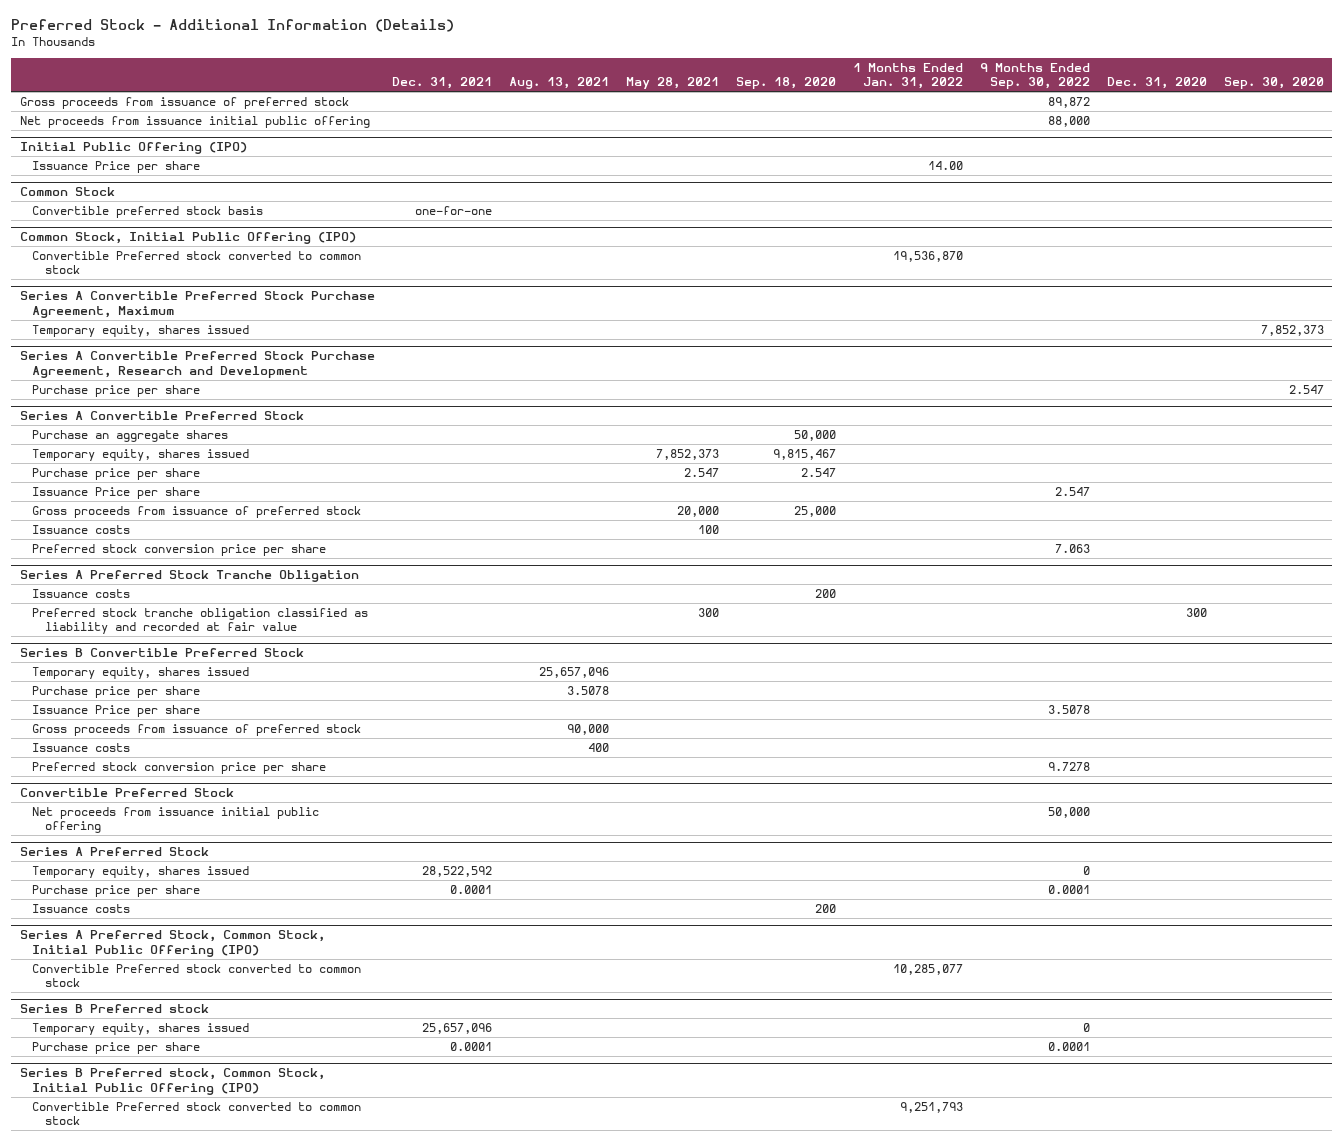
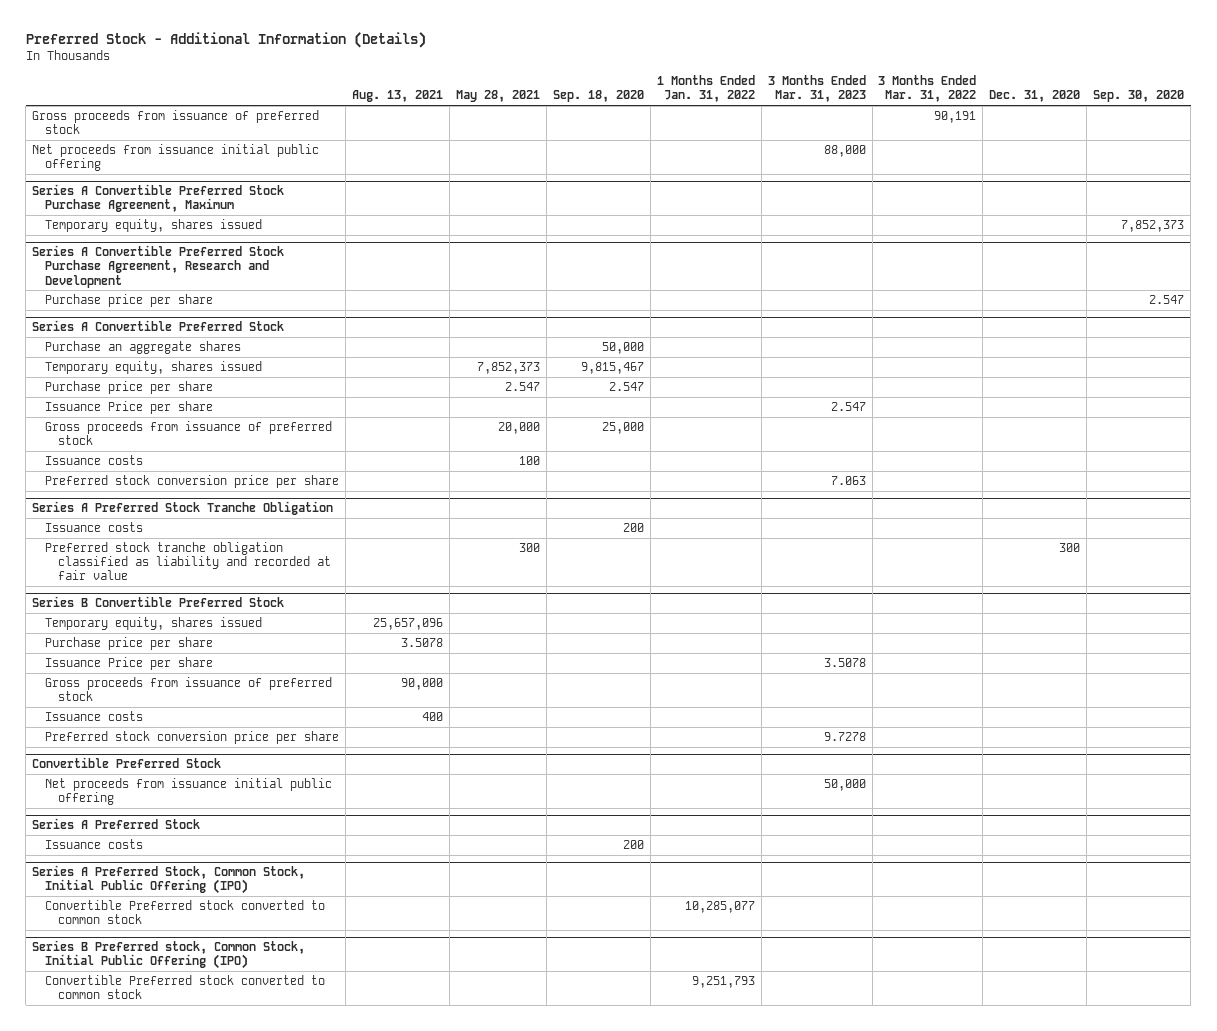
[391,77,492,90] Dec. 31, 2021 -> none
[979,62,1090,90] 9 Months Ended Sep. 30, 2022 -> none
none -> [767,74,866,103] 3 Months Ended Mar. 31, 2023
none -> [878,74,977,103] 3 Months Ended Mar. 31, 2022
[19,142,247,155] Initial Public Offering (IPO) -> none
[32,161,201,174] Issuance Price per share -> none
[19,187,115,197] Common Stock -> none
[32,206,264,219] Convertible preferred stock basis -> none
[19,232,356,245] Common Stock, Initial Public Offering (IPO) -> none
[32,251,362,275] Convertible Preferred stock converted to common stock -> none
[32,866,250,879] Temporary equity, shares issued -> none
[32,885,201,898] Purchase price per share -> none
[19,1004,209,1014] Series B Preferred stock -> none
[32,1023,250,1036] Temporary equity, shares issued -> none
[32,1042,201,1055] Purchase price per share -> none

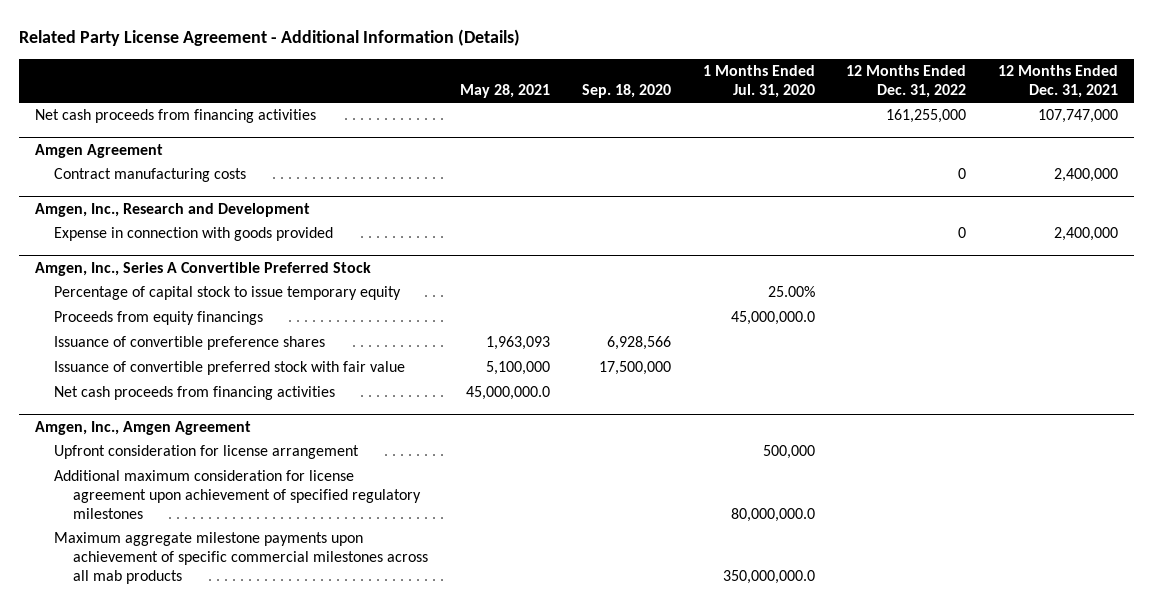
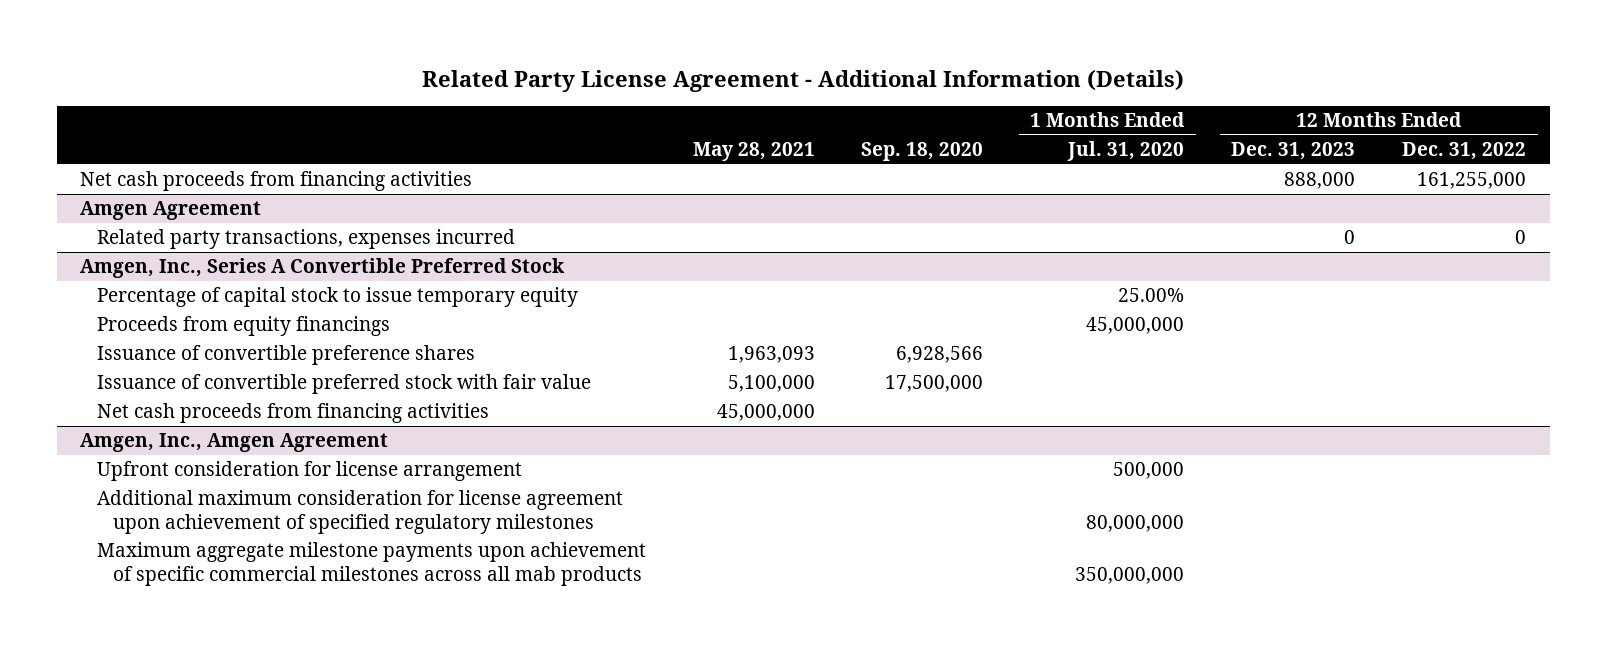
[998,64,1119,98] 12 Months Ended Dec. 31, 2021 -> none
none -> [1231,142,1356,161] Dec. 31, 2023
[54,168,247,183] Contract manufacturing costs -> none
[35,202,311,217] Amgen, Inc., Research and Development -> none
[54,227,334,242] Expense in connection with goods provided -> none
none -> [96,229,515,250] Related party transactions, expenses incurred
[730,311,815,326] 45,000,000.0 -> [1086,317,1185,335] 45,000,000
[465,386,550,401] 45,000,000.0 -> [716,404,815,422] 45,000,000
[730,508,815,523] 80,000,000.0 -> [1086,514,1185,532] 80,000,000
[722,570,815,585] 350,000,000.0 -> [1075,566,1185,584] 350,000,000

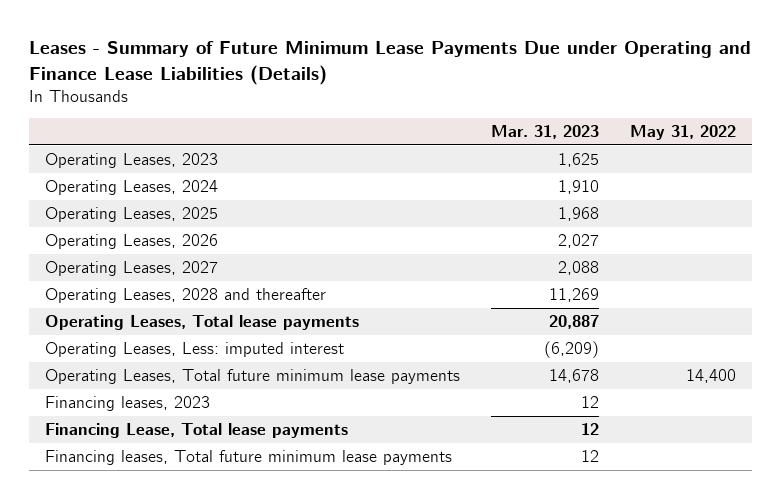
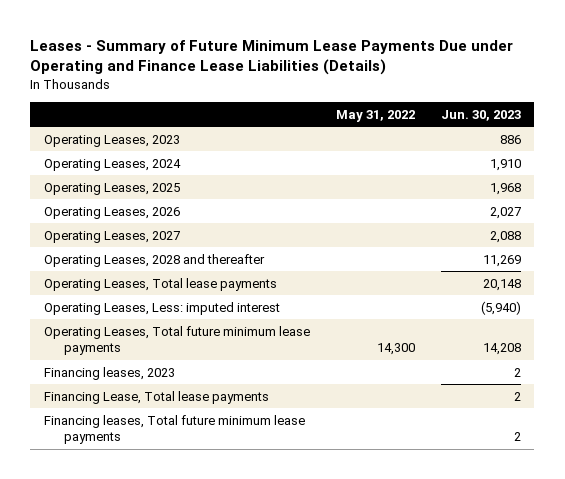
[491,125,600,140] Mar. 31, 2023 -> none
none -> [441,109,522,121] Jun. 30, 2023
[686,368,737,383] 14,400 -> [376,342,415,355] 14,300

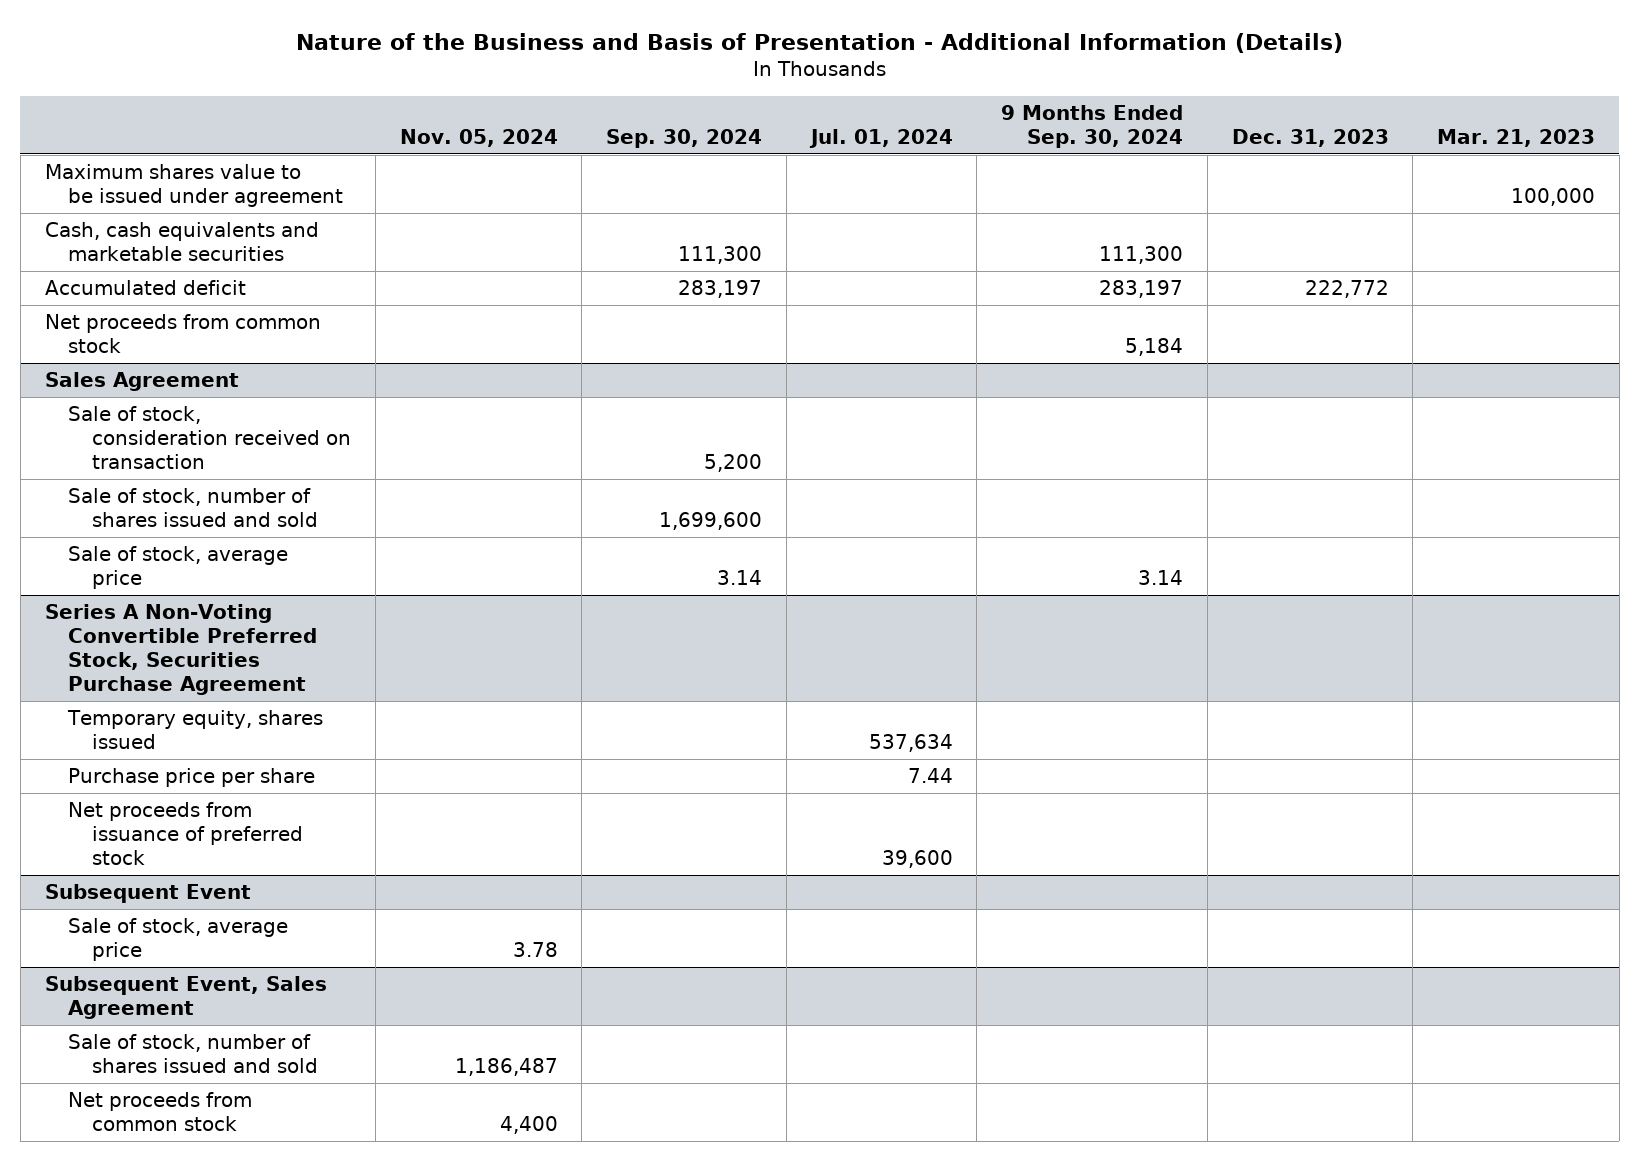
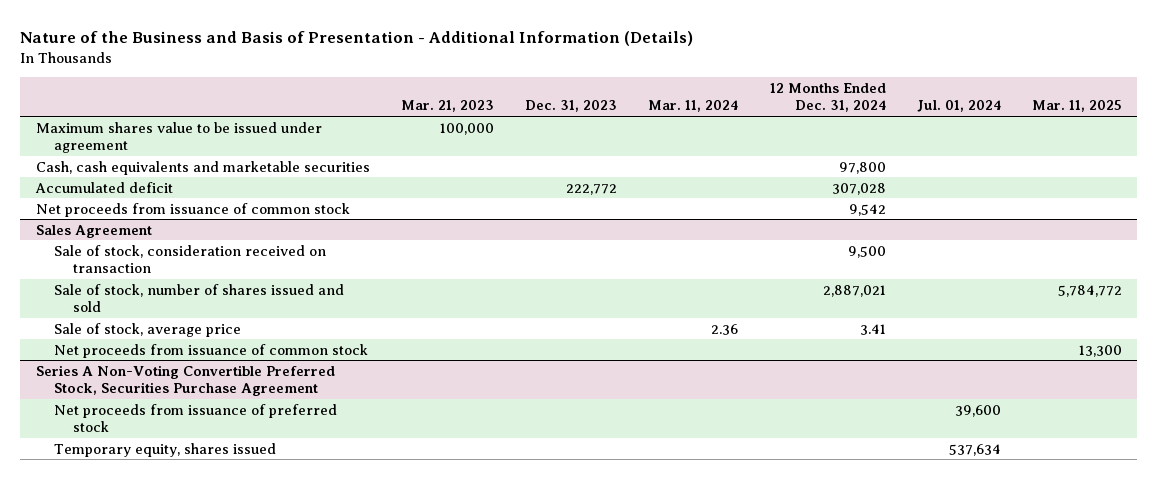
[399,128,558,147] Nov. 05, 2024 -> none
[606,128,763,148] Sep. 30, 2024 -> none
[1001,104,1184,148] 9 Months Ended Sep. 30, 2024 -> none
none -> [648,100,739,113] Mar. 11, 2024
none -> [769,82,886,113] 12 Months Ended Dec. 31, 2024
none -> [1031,100,1122,113] Mar. 11, 2025
[44,314,321,353] Net proceeds from common stock -> [36,202,351,217] Net proceeds from issuance of common stock
none -> [54,343,369,358] Net proceeds from issuance of common stock
[68,768,316,788] Purchase price per share -> none
[44,884,251,904] Subsequent Event -> none
[68,918,289,961] Sale of stock, average price -> none
[44,976,327,1019] Subsequent Event, Sales Agreement -> none
[68,1034,319,1073] Sale of stock, number of shares issued and sold -> none
[68,1092,253,1131] Net proceeds from common stock -> none
[67,710,324,749] Temporary equity, shares issued -> [54,442,277,457] Temporary equity, shares issued

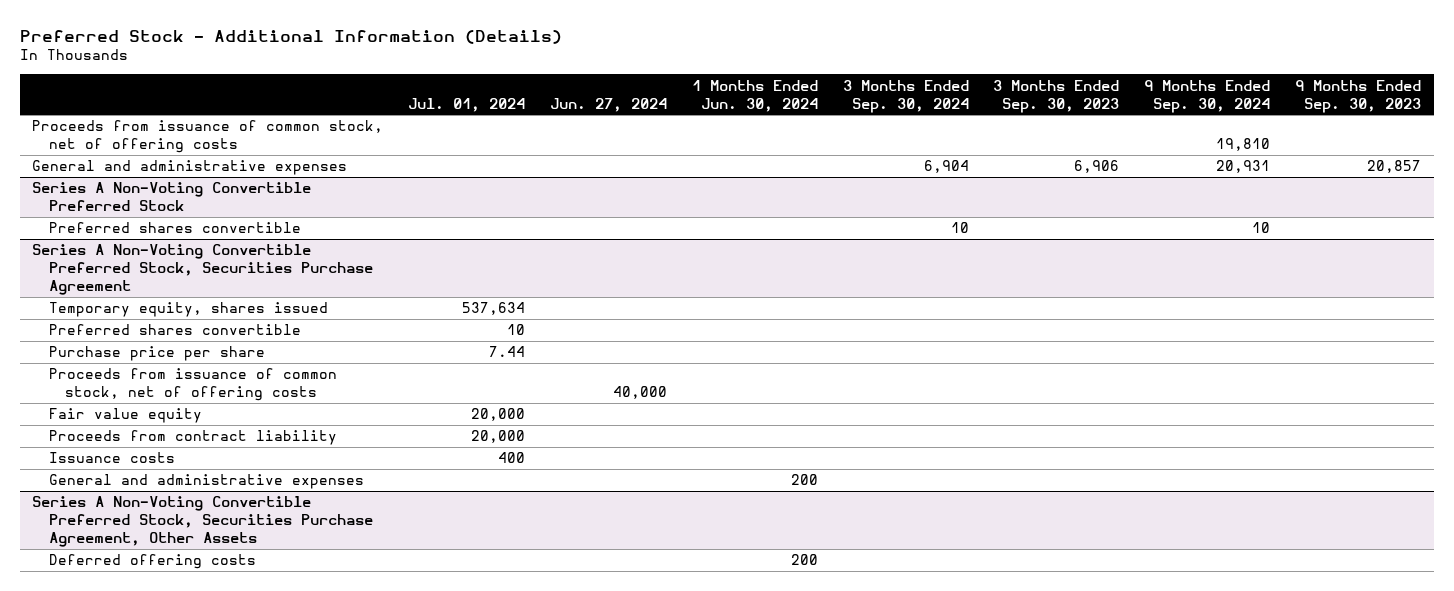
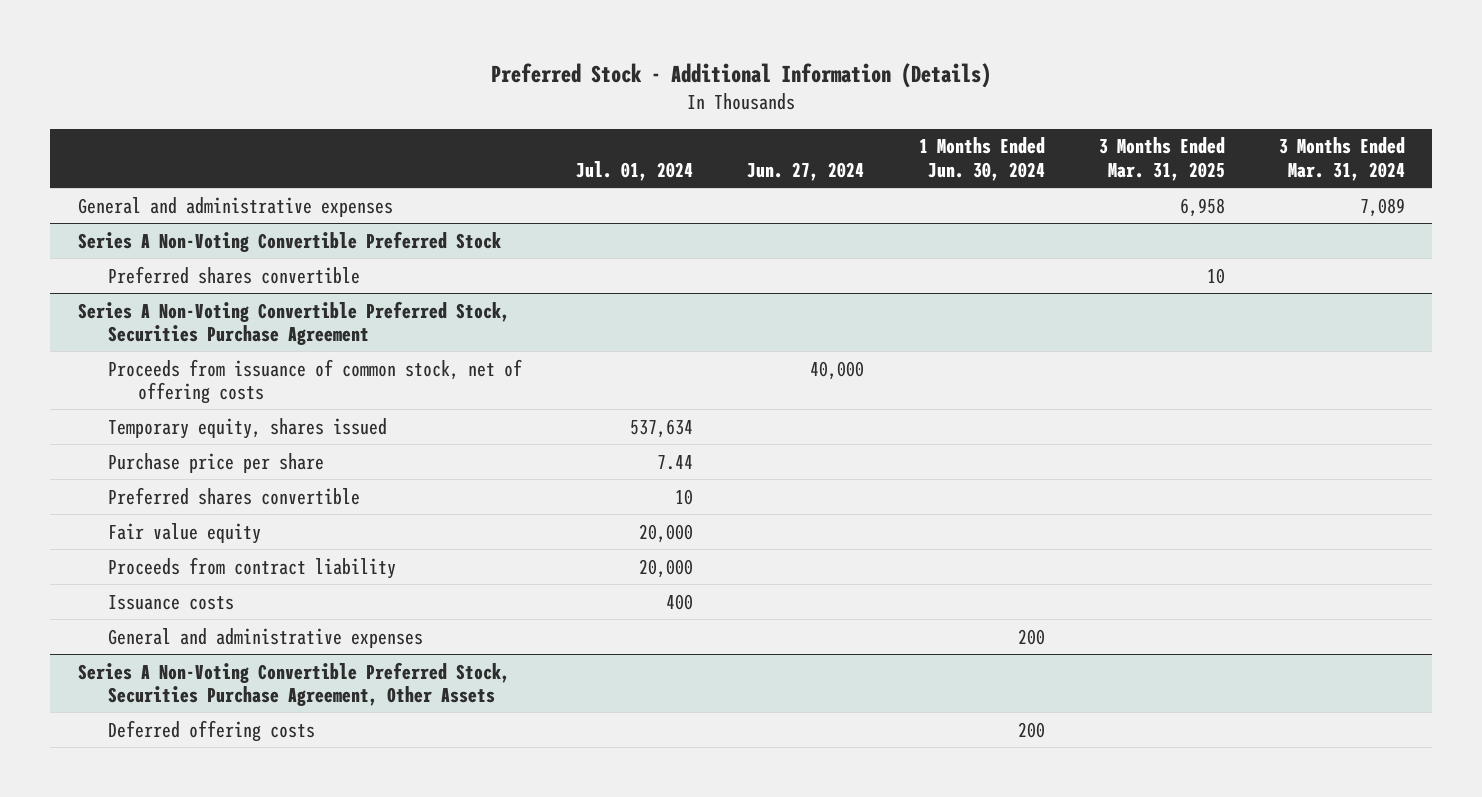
[842,79,969,113] 3 Months Ended Sep. 30, 2024 -> none
[993,79,1120,113] 3 Months Ended Sep. 30, 2023 -> none
[1144,79,1271,113] 9 Months Ended Sep. 30, 2024 -> none
[1295,79,1422,113] 9 Months Ended Sep. 30, 2023 -> none
none -> [1098,137,1225,181] 3 Months Ended Mar. 31, 2025
none -> [1278,137,1405,181] 3 Months Ended Mar. 31, 2024
[32,120,384,154] Proceeds from issuance of common stock, net of offering costs -> none
[48,368,337,402] Proceeds from issuance of common stock, net of offering costs -> [108,358,523,404] Proceeds from issuance of common stock, net of offering costs
[48,324,301,336] Preferred shares convertible -> [108,486,361,505] Preferred shares convertible

